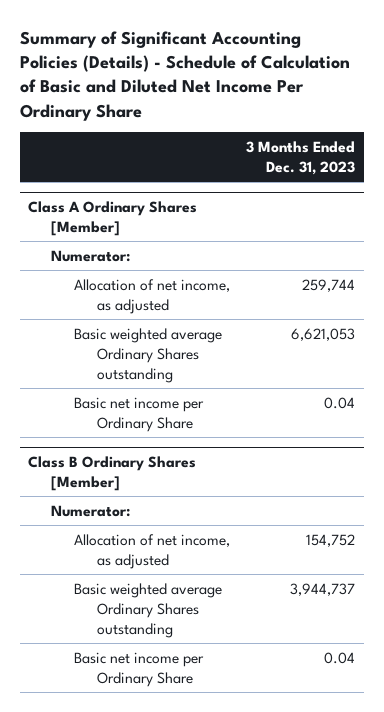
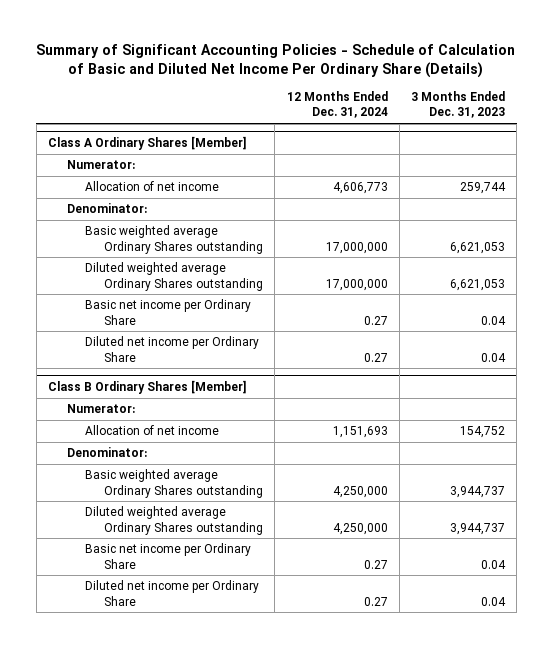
[19,31,350,121] Summary of Significant Accounting Policies (Details) - Schedule of Calculation of Basic and Diluted Net Income Per Ordinary Share -> [36,44,516,78] Summary of Significant Accounting Policies - Schedule of Calculation of Basic and Diluted Net Income Per Ordinary Share (Details)
none -> [286,91,388,119] 12 Months Ended Dec. 31, 2024
[73,278,230,314] Allocation of net income, as adjusted -> [85,181,220,192] Allocation of net income
none -> [66,203,147,214] Denominator:
none -> [85,262,264,291] Diluted weighted average Ordinary Shares outstanding
none -> [85,336,260,362] Diluted net income per Ordinary Share
[73,533,230,569] Allocation of net income, as adjusted -> [85,425,220,436] Allocation of net income
none -> [66,447,147,458] Denominator:
none -> [85,506,264,535] Diluted weighted average Ordinary Shares outstanding
none -> [85,580,260,606] Diluted net income per Ordinary Share

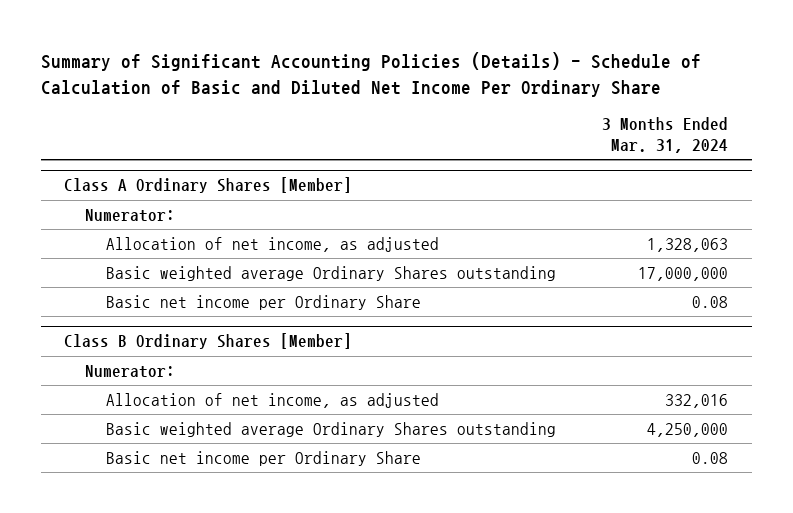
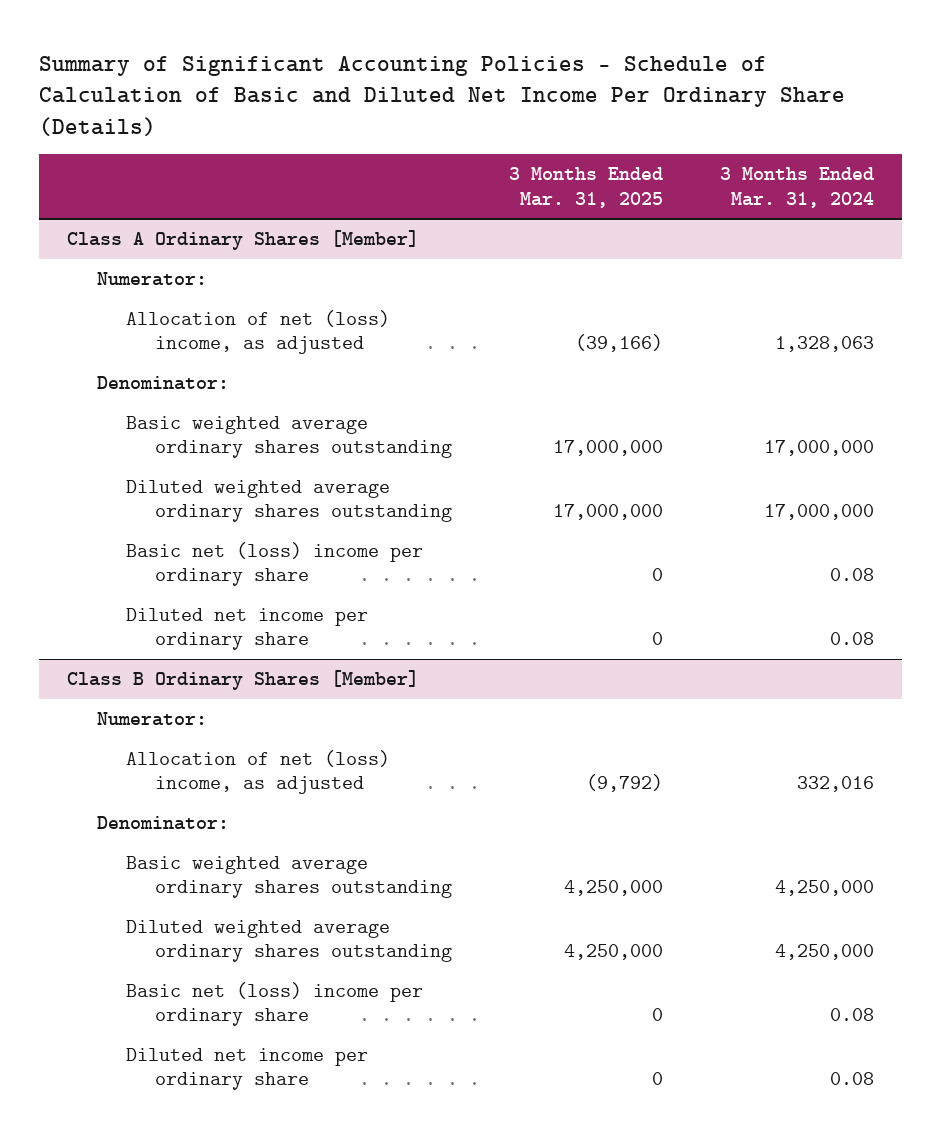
[41,51,702,97] Summary of Significant Accounting Policies (Details) - Schedule of Calculation of Basic and Diluted Net Income Per Ordinary Share -> [38,55,845,136] Summary of Significant Accounting Policies - Schedule of Calculation of Basic and Diluted Net Income Per Ordinary Share (Details)
none -> [508,167,663,208] 3 Months Ended Mar. 31, 2025
[106,237,440,253] Allocation of net income, as adjusted -> [125,310,390,355] Allocation of net (loss) income, as adjusted
none -> [96,376,229,391] Denominator:
[106,266,557,282] Basic weighted average Ordinary Shares outstanding -> [125,416,452,459] Basic weighted average ordinary shares outstanding
none -> [125,480,452,523] Diluted weighted average ordinary shares outstanding
[106,295,422,311] Basic net income per Ordinary Share -> [125,542,423,587] Basic net (loss) income per ordinary share
none -> [125,608,368,651] Diluted net income per ordinary share
[106,393,440,409] Allocation of net income, as adjusted -> [125,750,390,795] Allocation of net (loss) income, as adjusted
none -> [96,816,229,831] Denominator:
[106,422,557,438] Basic weighted average Ordinary Shares outstanding -> [125,856,452,899] Basic weighted average ordinary shares outstanding
none -> [125,920,452,963] Diluted weighted average ordinary shares outstanding
[106,451,422,467] Basic net income per Ordinary Share -> [125,982,423,1027] Basic net (loss) income per ordinary share
none -> [125,1048,368,1091] Diluted net income per ordinary share

